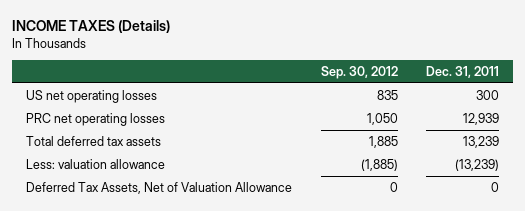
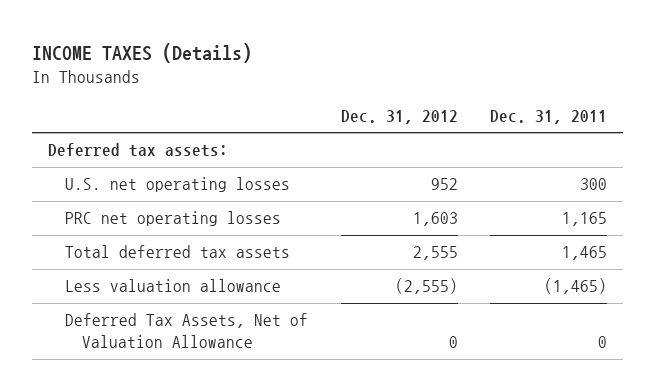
[320,65,398,79] Sep. 30, 2012 -> none
none -> [340,110,458,125] Dec. 31, 2012
none -> [48,143,229,158] Deferred tax assets:
[26,89,158,103] US net operating losses -> [65,177,291,193] U.S. net operating losses
[462,112,499,125] 12,939 -> [561,212,607,227] 1,165
[462,135,499,148] 13,239 -> [561,246,607,261] 1,465
[26,158,166,169] Less: valuation allowance -> [65,279,282,293] Less valuation allowance
[454,158,499,171] (13,239) -> [543,278,607,295] (1,465)

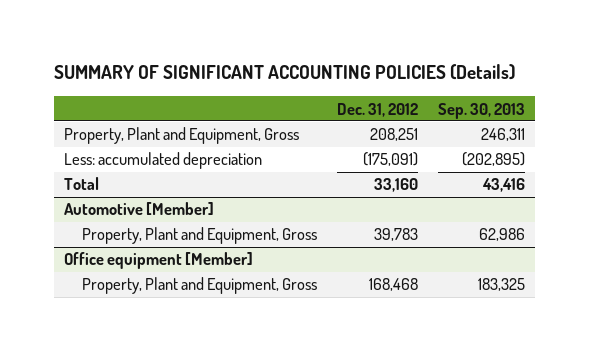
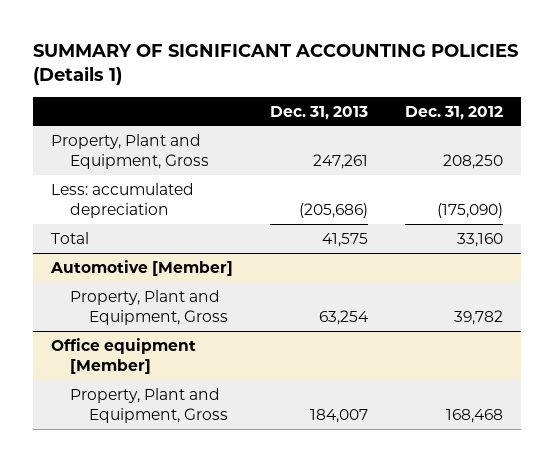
[53,64,515,81] SUMMARY OF SIGNIFICANT ACCOUNTING POLICIES (Details) -> [32,43,518,86] SUMMARY OF SIGNIFICANT ACCOUNTING POLICIES (Details 1)
[438,102,526,119] Sep. 30, 2013 -> none
none -> [269,105,368,120] Dec. 31, 2013
[370,128,419,142] 208,251 -> [442,153,503,169] 208,250
[363,152,419,167] (175,091) -> [436,202,503,218] (175,090)
[374,228,419,242] 39,783 -> [453,309,503,325] 39,782

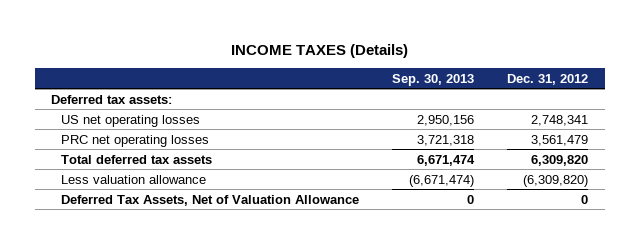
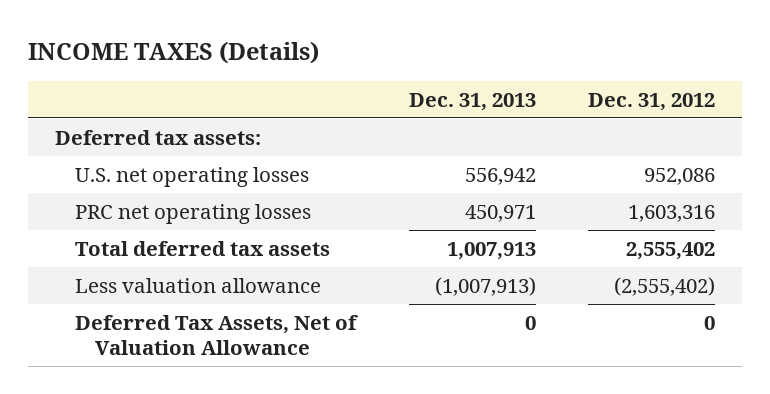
[391,73,474,86] Sep. 30, 2013 -> none
none -> [408,92,536,111] Dec. 31, 2013
[60,114,200,127] US net operating losses -> [74,166,309,187] U.S. net operating losses
[531,114,589,126] 2,748,341 -> [644,167,716,185] 952,086
[531,134,589,146] 3,561,479 -> [628,204,716,222] 1,603,316
[531,154,589,166] 6,309,820 -> [626,241,716,260] 2,555,402
[523,174,589,187] (6,309,820) -> [614,276,716,296] (2,555,402)

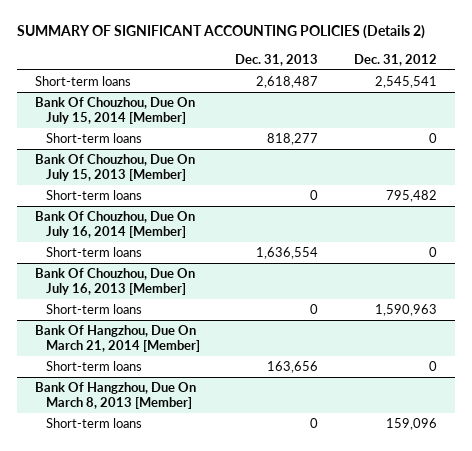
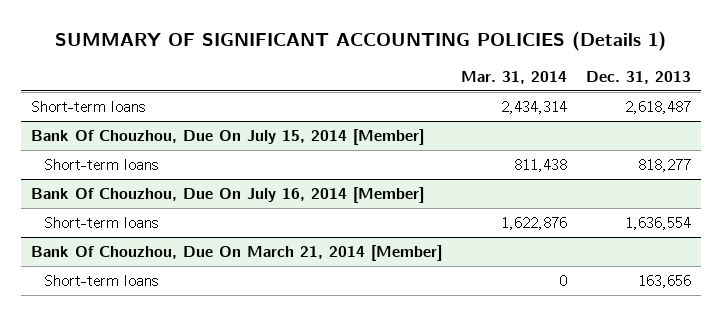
[17,25,426,40] SUMMARY OF SIGNIFICANT ACCOUNTING POLICIES (Details 2) -> [54,30,666,51] SUMMARY OF SIGNIFICANT ACCOUNTING POLICIES (Details 1)
[353,53,437,66] Dec. 31, 2012 -> none
none -> [460,70,567,84] Mar. 31, 2014
[34,153,195,181] Bank Of Chouzhou, Due On July 15, 2013 [Member] -> none
[45,189,142,200] Short-term loans -> none
[34,267,195,295] Bank Of Chouzhou, Due On July 16, 2013 [Member] -> none
[45,303,142,314] Short-term loans -> none
[34,324,200,352] Bank Of Hangzhou, Due On March 21, 2014 [Member] -> [30,244,442,261] Bank Of Chouzhou, Due On March 21, 2014 [Member]
[34,381,196,409] Bank Of Hangzhou, Due On March 8, 2013 [Member] -> none
[45,417,142,428] Short-term loans -> none

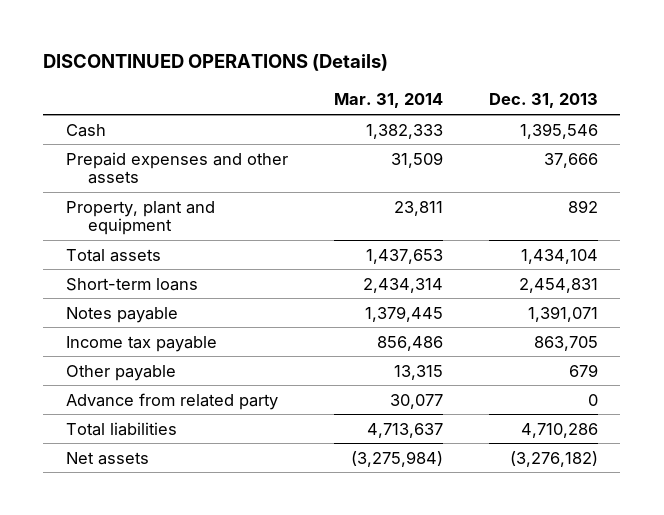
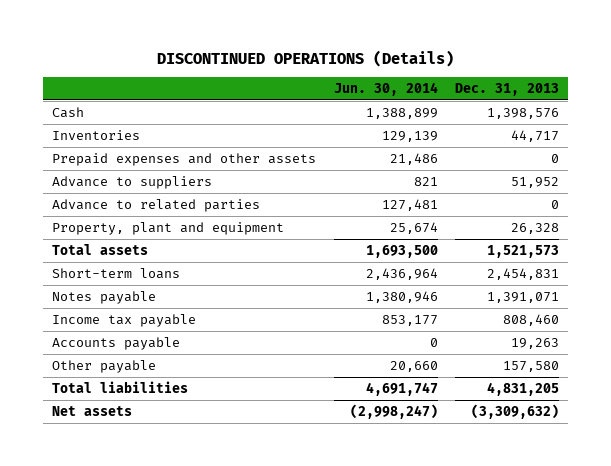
[333,93,443,109] Mar. 31, 2014 -> none
none -> [333,81,438,96] Jun. 30, 2014
[519,122,598,139] 1,395,546 -> [487,108,560,120] 1,398,576
none -> [51,130,140,141] Inventories
[543,152,598,168] 37,666 -> [551,154,560,164] 0
none -> [51,176,212,190] Advance to suppliers
none -> [51,199,260,213] Advance to related parties
[567,199,598,213] 892 -> [511,223,560,235] 26,328
[520,248,598,264] 1,434,104 -> [487,245,560,259] 1,521,573
[66,392,279,410] Advance from related party -> none
[533,335,598,351] 863,705 -> [503,314,560,327] 808,460
none -> [51,337,180,351] Accounts payable
[568,363,598,377] 679 -> [503,361,560,373] 157,580
[520,422,598,438] 4,710,286 -> [487,382,560,397] 4,831,205
[509,450,598,467] (3,276,182) -> [471,404,560,420] (3,309,632)

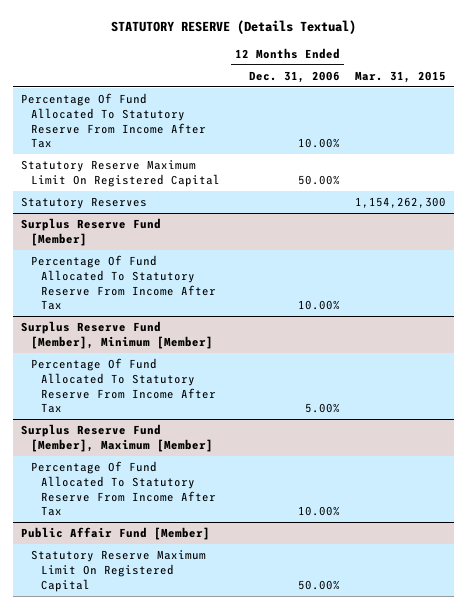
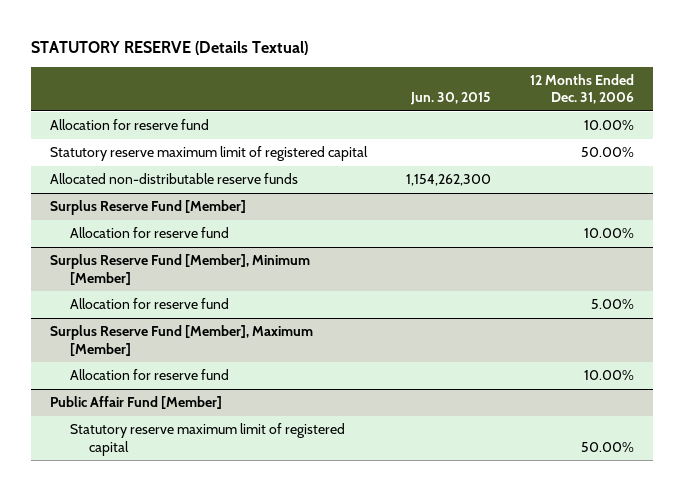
[355,70,447,83] Mar. 31, 2015 -> none
none -> [410,92,492,106] Jun. 30, 2015
[21,93,206,149] Percentage Of Fund Allocated To Statutory Reserve From Income After Tax -> [50,119,210,131] Allocation for reserve fund
[21,160,220,187] Statutory Reserve Maximum Limit On Registered Capital -> [50,146,369,162] Statutory reserve maximum limit of registered capital
[21,197,148,210] Statutory Reserves -> [50,173,299,185] Allocated non-distributable reserve funds
[30,255,216,311] Percentage Of Fund Allocated To Statutory Reserve From Income After Tax -> [69,227,229,239] Allocation for reserve fund
[30,358,216,414] Percentage Of Fund Allocated To Statutory Reserve From Income After Tax -> [69,298,229,310] Allocation for reserve fund
[30,461,216,517] Percentage Of Fund Allocated To Statutory Reserve From Income After Tax -> [69,369,229,381] Allocation for reserve fund
[30,550,206,592] Statutory Reserve Maximum Limit On Registered Capital -> [69,423,345,456] Statutory reserve maximum limit of registered capital

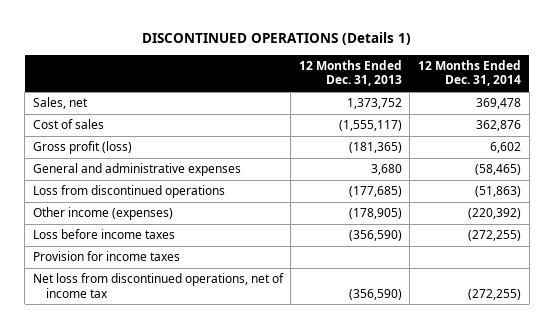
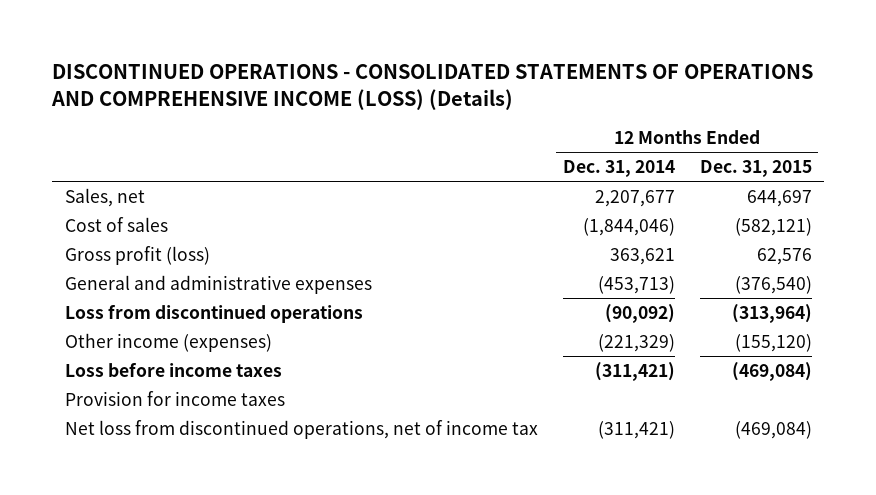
[141,31,411,45] DISCONTINUED OPERATIONS (Details 1) -> [50,64,813,111] DISCONTINUED OPERATIONS - CONSOLIDATED STATEMENTS OF OPERATIONS AND COMPREHENSIVE INCOME (LOSS) (Details)
[298,59,402,87] 12 Months Ended Dec. 31, 2013 -> none
none -> [699,160,812,178] Dec. 31, 2015
[475,98,521,110] 369,478 -> [594,189,675,207] 2,207,677
[475,120,521,132] 362,876 -> [582,217,675,236] (1,844,046)
[489,142,521,154] 6,602 -> [609,247,675,265] 363,621
[474,164,521,176] (58,465) -> [597,275,675,294] (453,713)
[474,186,521,198] (51,863) -> [604,303,675,323] (90,092)
[467,208,521,220] (220,392) -> [597,333,675,352] (221,329)
[467,230,521,242] (272,255) -> [594,361,675,381] (311,421)
[467,288,521,300] (272,255) -> [597,420,675,439] (311,421)

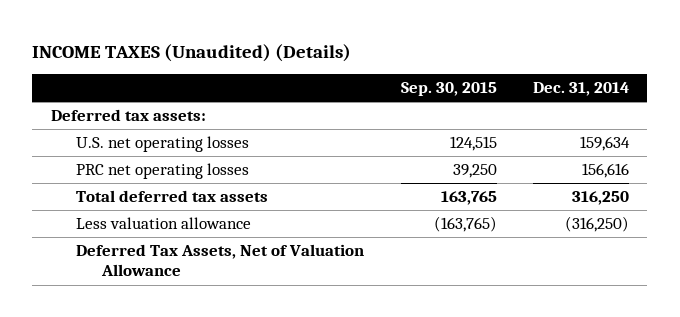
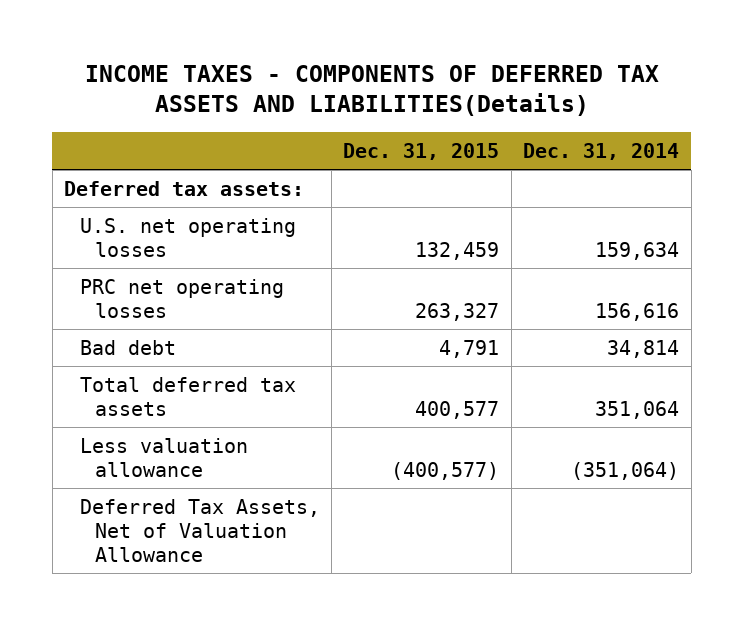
[32,43,352,62] INCOME TAXES (Unaudited) (Details) -> [84,65,659,117] INCOME TAXES - COMPONENTS OF DEFERRED TAX ASSETS AND LIABILITIES(Details)
[400,82,497,97] Sep. 30, 2015 -> none
none -> [343,142,500,160] Dec. 31, 2015
none -> [79,339,176,355] Bad debt
[572,191,630,206] 316,250 -> [595,400,680,419] 351,064
[565,216,630,233] (316,250) -> [571,461,680,480] (351,064)

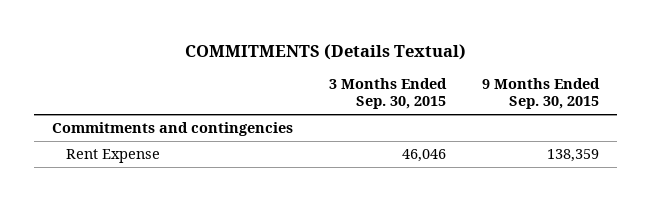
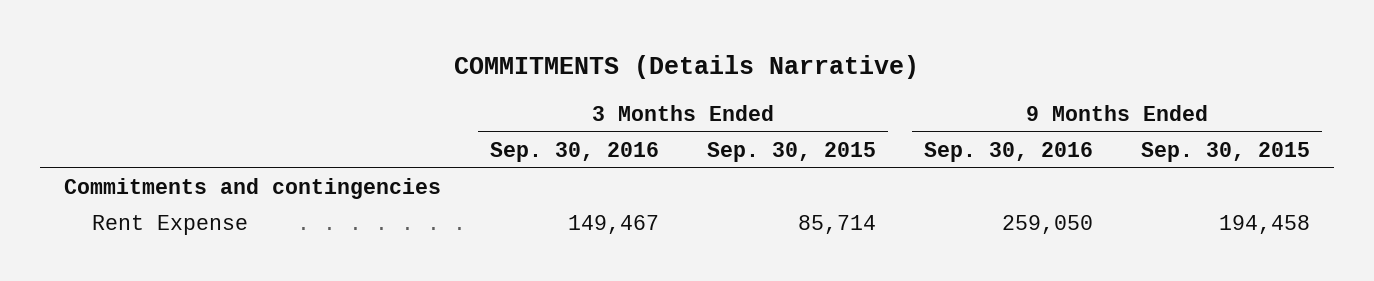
[184,43,466,60] COMMITMENTS (Details Textual) -> [454,54,920,79] COMMITMENTS (Details Narrative)
none -> [489,141,659,162] Sep. 30, 2016
none -> [923,141,1093,162] Sep. 30, 2016
[402,149,447,163] 46,046 -> [797,215,876,235] 85,714
[547,149,600,163] 138,359 -> [1218,215,1310,235] 194,458

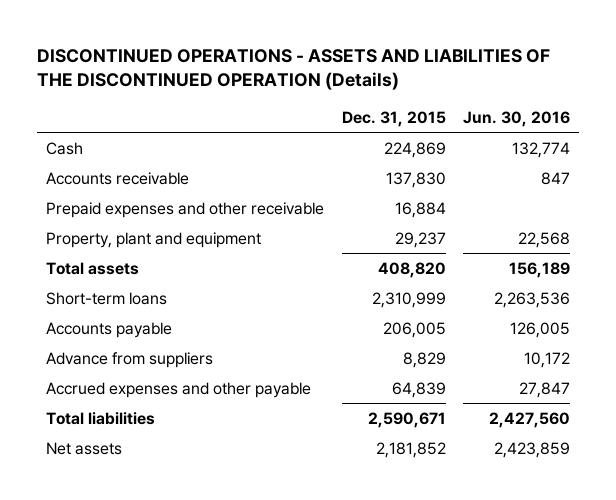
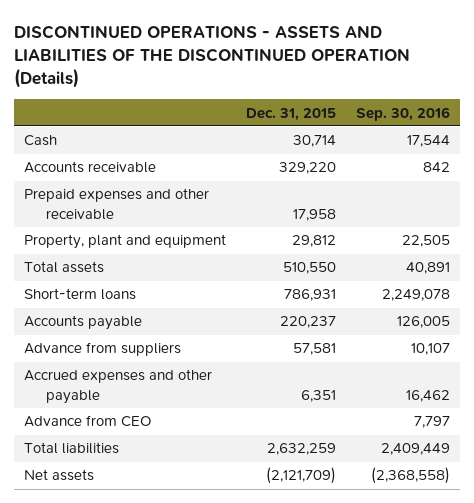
[463,110,571,127] Jun. 30, 2016 -> none
none -> [355,106,450,121] Sep. 30, 2016
[383,141,446,158] 224,869 -> [292,135,336,148] 30,714
[385,171,446,188] 137,830 -> [278,162,336,175] 329,220
[394,201,446,218] 16,884 -> [292,208,336,221] 17,958
[394,231,446,248] 29,237 -> [291,235,336,248] 29,812
[377,261,446,278] 408,820 -> [282,262,336,275] 510,550
[371,291,446,308] 2,310,999 -> [283,289,336,302] 786,931
[382,321,446,338] 206,005 -> [279,316,336,329] 220,237
[402,351,446,368] 8,829 -> [292,343,336,356] 57,581
[391,381,446,398] 64,839 -> [300,389,336,402] 6,351
none -> [24,415,153,428] Advance from CEO
[367,411,446,428] 2,590,671 -> [266,443,336,456] 2,632,259
[375,441,446,458] 2,181,852 -> [265,467,336,485] (2,121,709)

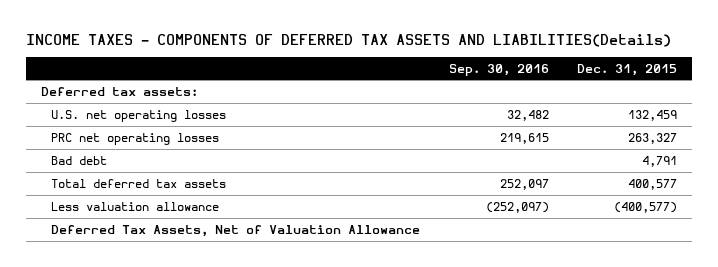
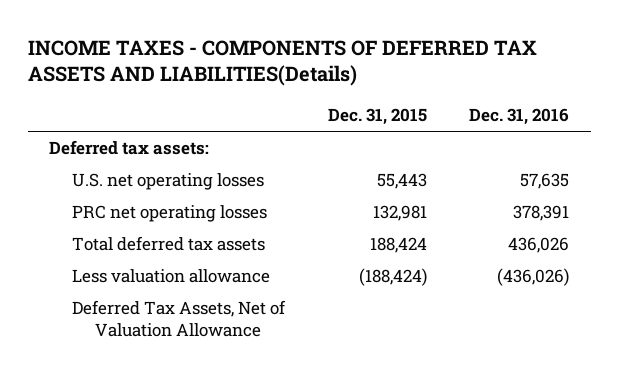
[448,63,549,76] Sep. 30, 2016 -> none
none -> [469,108,570,126] Dec. 31, 2016
[51,155,108,165] Bad debt -> none
[628,109,678,121] 132,459 -> [376,173,427,190] 55,443
[628,132,678,144] 263,327 -> [372,205,427,222] 132,981
[628,178,678,190] 400,577 -> [369,237,427,254] 188,424
[614,201,678,213] (400,577) -> [358,268,427,287] (188,424)

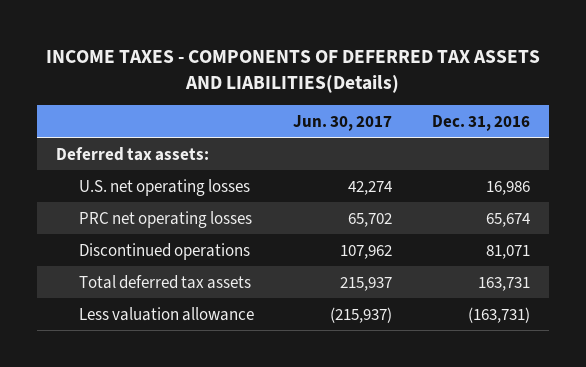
[327,108,427,126] Dec. 31, 2015 -> none
none -> [293,114,393,131] Jun. 30, 2017
[72,300,287,338] Deferred Tax Assets, Net of Valuation Allowance -> none
[520,173,570,190] 57,635 -> [485,180,530,195] 16,986
[513,205,570,222] 378,391 -> [485,212,530,227] 65,674
none -> [78,242,250,260] Discontinued operations
[508,237,570,254] 436,026 -> [477,276,530,291] 163,731
[497,268,570,287] (436,026) -> [467,306,530,323] (163,731)

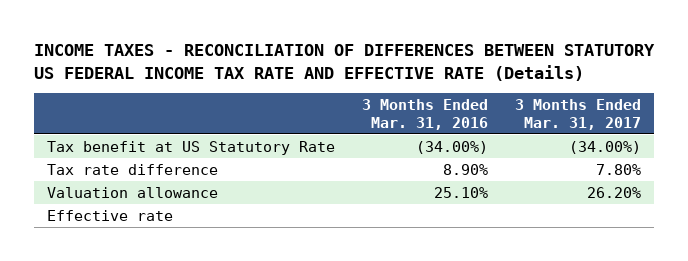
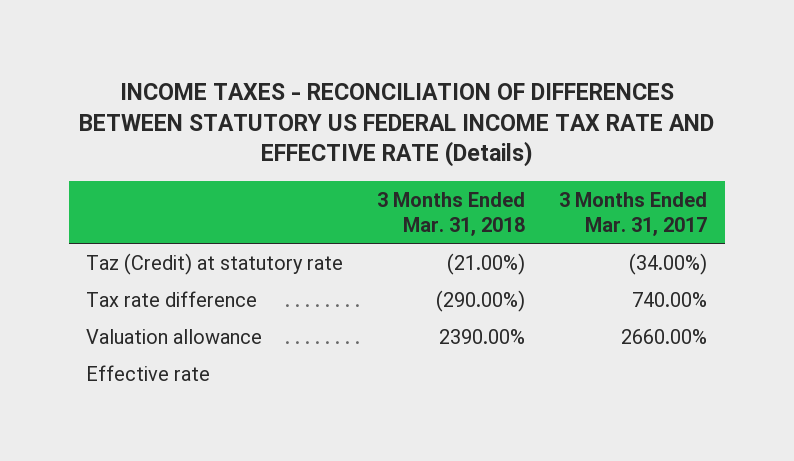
[361,98,488,130] 3 Months Ended Mar. 31, 2016 -> none
none -> [377,192,526,236] 3 Months Ended Mar. 31, 2018
[47,140,336,155] Tax benefit at US Statutory Rate -> [86,252,344,275] Taz (Credit) at statutory rate
[595,163,641,175] 7.80% -> [632,291,708,307] 740.00%
[586,186,641,198] 26.20% -> [621,328,708,344] 2660.00%

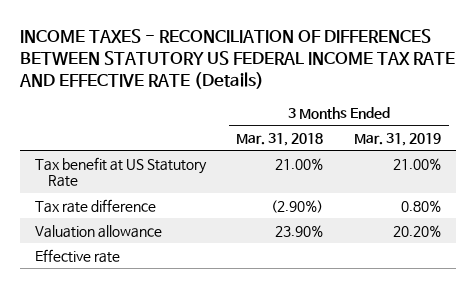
[559,192,708,236] 3 Months Ended Mar. 31, 2017 -> none
none -> [354,132,442,146] Mar. 31, 2019
[86,252,344,275] Taz (Credit) at statutory rate -> [34,156,207,188] Tax benefit at US Statutory Rate
[447,252,526,275] (21.00%) -> [275,157,324,170] 21.00%
[436,289,526,312] (290.00%) -> [271,199,324,213] (2.90%)
[439,328,526,344] 2390.00% -> [275,224,324,237] 23.90%

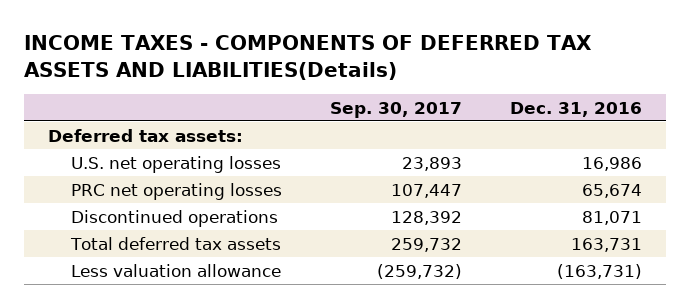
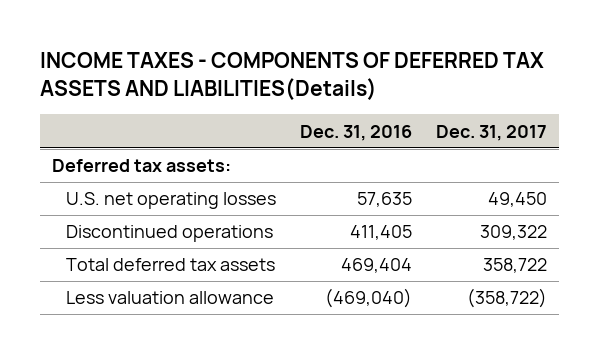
[329,101,462,118] Sep. 30, 2017 -> none
none -> [436,124,548,141] Dec. 31, 2017
[70,182,282,200] PRC net operating losses -> none
[582,156,643,171] 16,986 -> [356,192,412,208] 57,635
[582,210,643,225] 81,071 -> [349,225,412,241] 411,405
[571,237,643,252] 163,731 -> [340,258,412,274] 469,404
[557,263,643,279] (163,731) -> [324,288,412,309] (469,040)

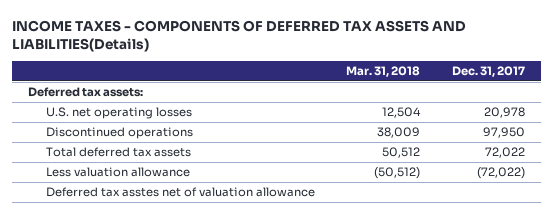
[299,124,412,141] Dec. 31, 2016 -> none
none -> [346,65,421,77] Mar. 31, 2018
[488,192,548,208] 49,450 -> [484,107,526,119] 20,978
[480,225,548,241] 309,322 -> [483,127,526,139] 97,950
[483,258,548,274] 358,722 -> [485,147,526,159] 72,022
[467,288,548,309] (358,722) -> [477,167,526,180] (72,022)
none -> [45,187,315,198] Deferred tax asstes net of valuation allowance

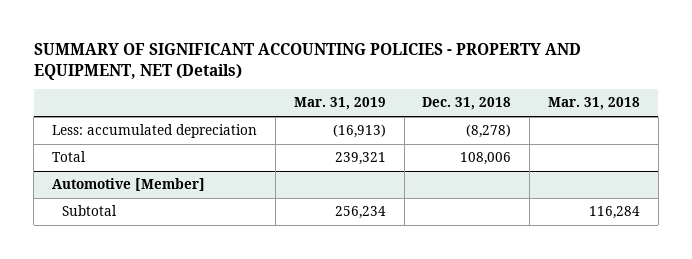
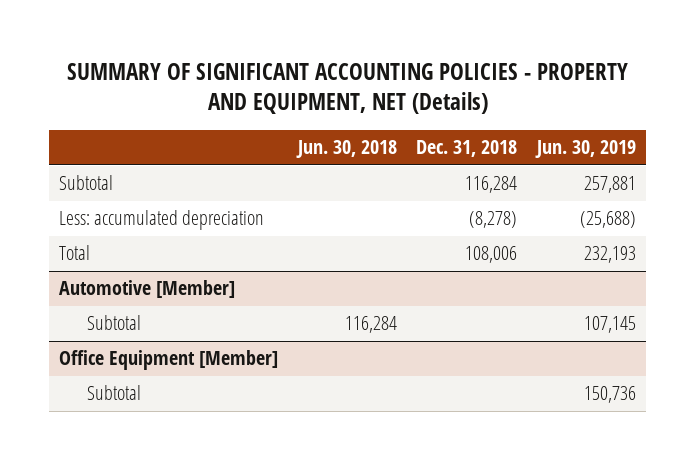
[293,97,386,111] Mar. 31, 2019 -> none
[548,97,641,111] Mar. 31, 2018 -> none
none -> [295,140,397,159] Jun. 30, 2018
none -> [535,140,637,159] Jun. 30, 2019
none -> [59,175,114,191] Subtotal
none -> [59,350,279,371] Office Equipment [Member]
none -> [86,385,141,401] Subtotal

